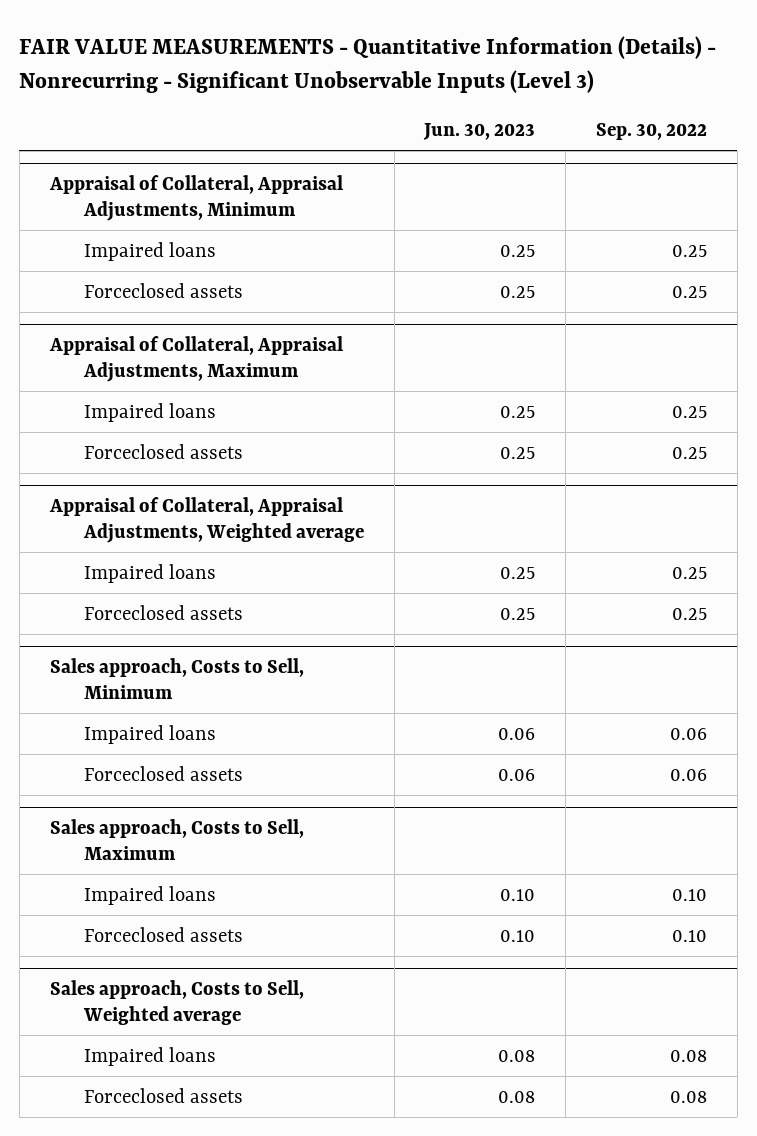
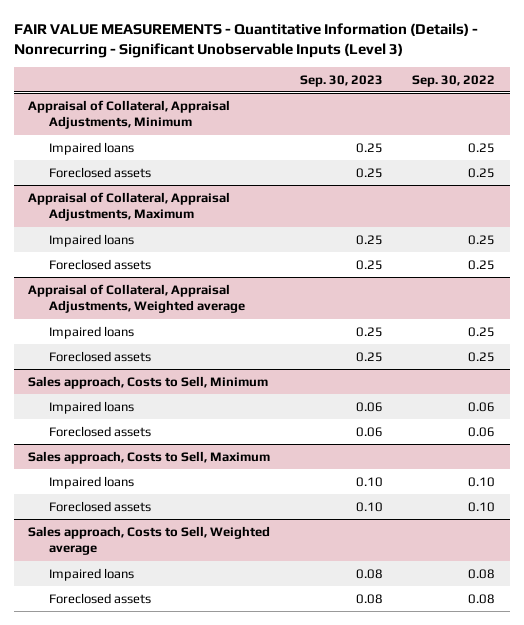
[423,123,536,141] Jun. 30, 2023 -> none
none -> [299,74,383,87] Sep. 30, 2023
[83,282,243,298] Forceclosed assets -> [48,166,151,178] Foreclosed assets
[83,443,243,459] Forceclosed assets -> [48,258,151,270] Foreclosed assets
[83,604,243,620] Forceclosed assets -> [48,350,151,362] Foreclosed assets
[83,765,243,781] Forceclosed assets -> [48,425,151,437] Foreclosed assets
[83,926,243,942] Forceclosed assets -> [48,500,151,512] Foreclosed assets
[83,1087,243,1103] Forceclosed assets -> [48,592,151,604] Foreclosed assets

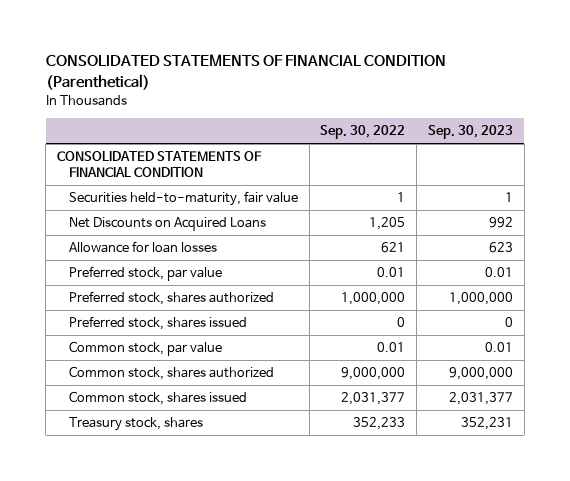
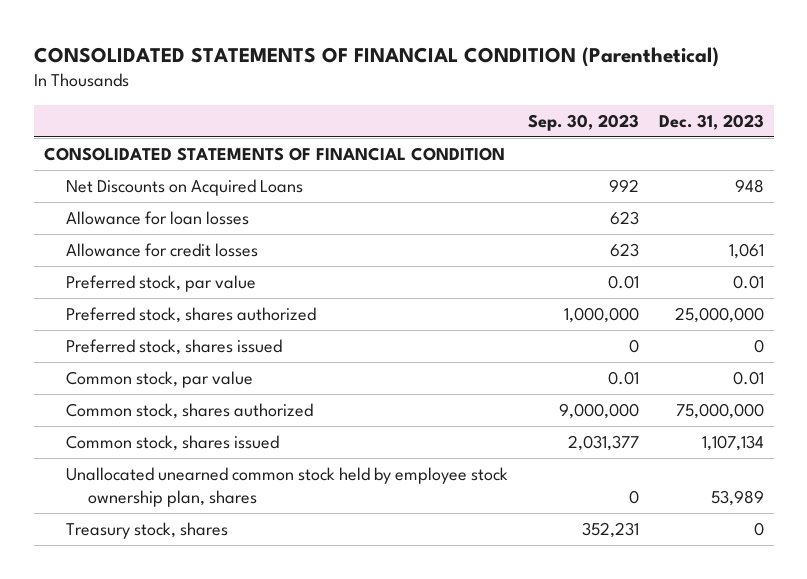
[320,125,406,140] Sep. 30, 2022 -> none
none -> [658,113,764,130] Dec. 31, 2023
[68,191,298,207] Securities held-to-maturity, fair value -> none
none -> [66,243,259,258] Allowance for credit losses
none -> [66,467,509,507] Unallocated unearned common stock held by employee stock ownership plan, shares

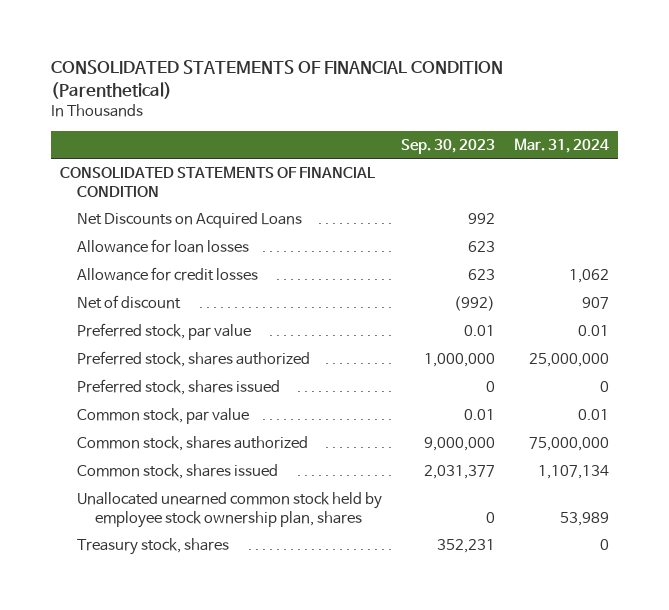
[658,113,764,130] Dec. 31, 2023 -> none
none -> [513,137,609,153] Mar. 31, 2024
none -> [77,295,182,310] Net of discount

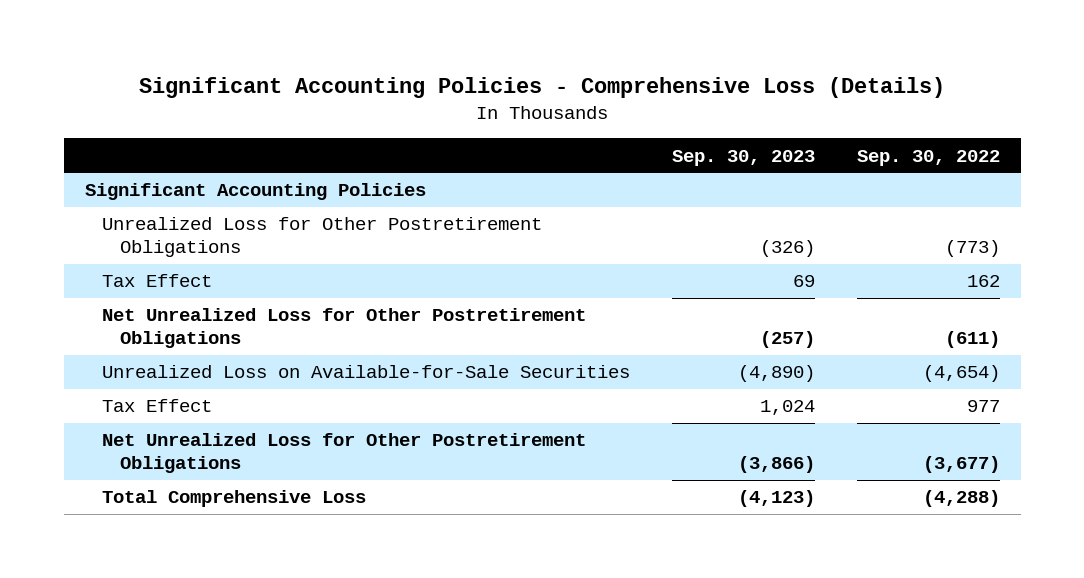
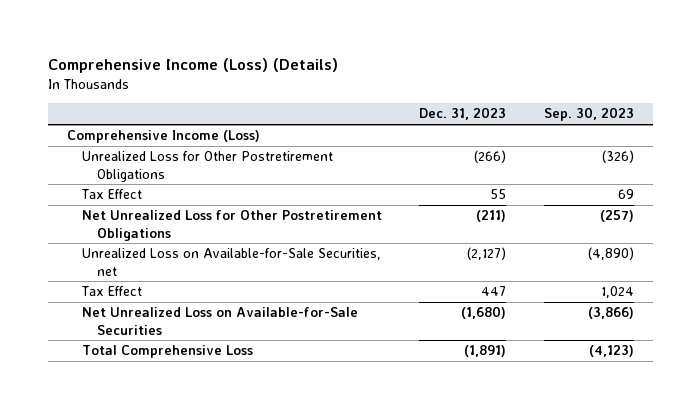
[139,77,946,99] Significant Accounting Policies - Comprehensive Loss (Details) -> [47,57,338,73] Comprehensive Income (Loss) (Details)
[856,149,1000,166] Sep. 30, 2022 -> none
none -> [419,107,507,121] Dec. 31, 2023
[84,183,426,201] Significant Accounting Policies -> none
none -> [66,130,260,144] Comprehensive Income (Loss)
[102,365,631,379] Unrealized Loss on Available-for-Sale Securities -> [81,248,381,276] Unrealized Loss on Available-for-Sale Securities, net
[102,433,587,474] Net Unrealized Loss for Other Postretirement Obligations -> [81,307,358,335] Net Unrealized Loss on Available-for-Sale Securities

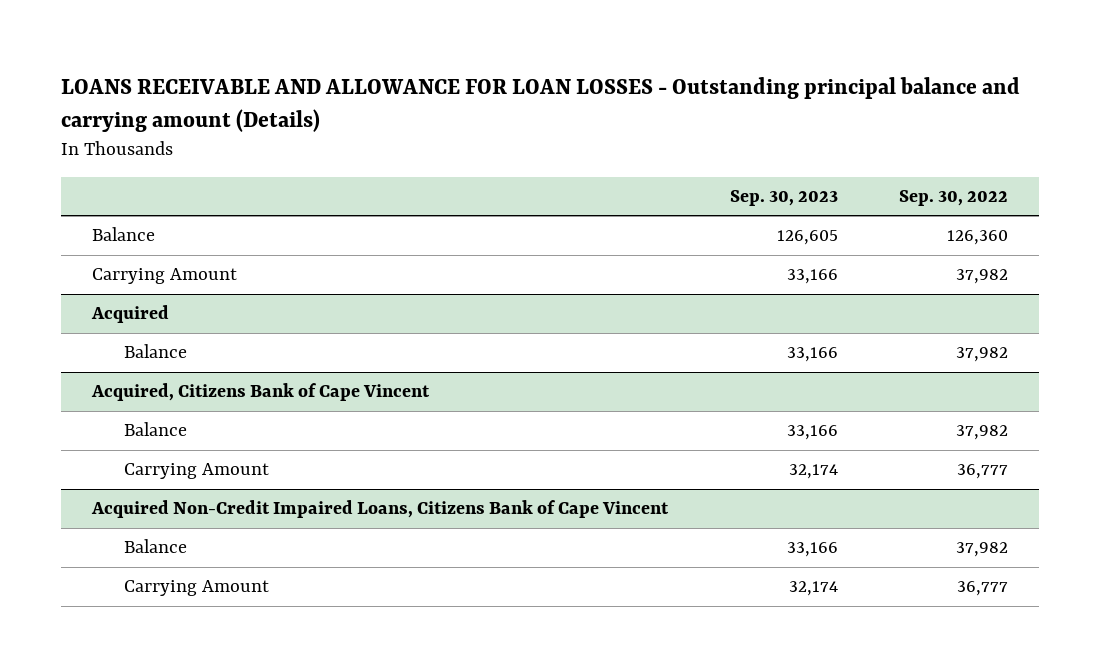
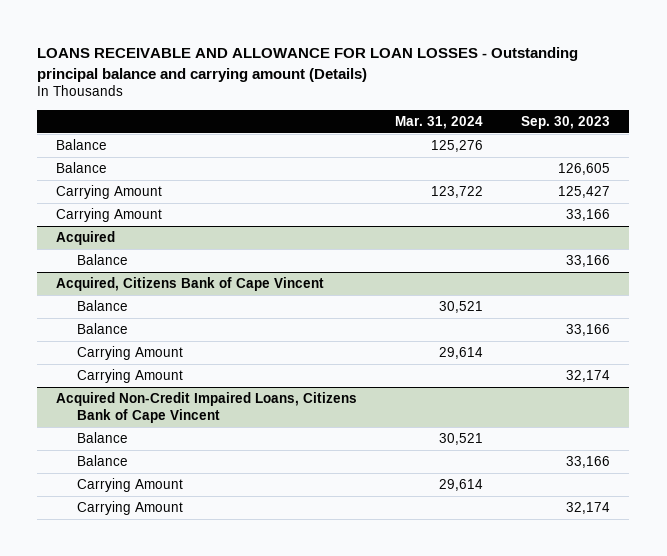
[899,189,1009,206] Sep. 30, 2022 -> none
none -> [395,115,484,129] Mar. 31, 2024
none -> [56,139,108,151] Balance
none -> [56,185,163,200] Carrying Amount
none -> [77,300,129,312] Balance
none -> [77,346,184,361] Carrying Amount
none -> [77,432,129,444] Balance
none -> [77,478,184,493] Carrying Amount

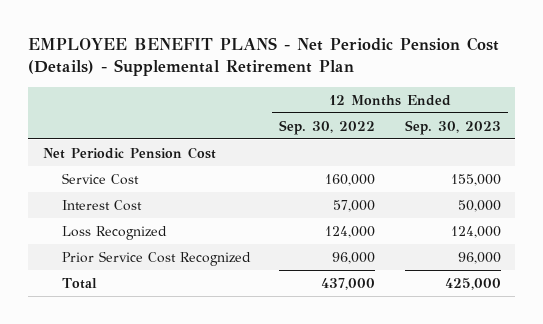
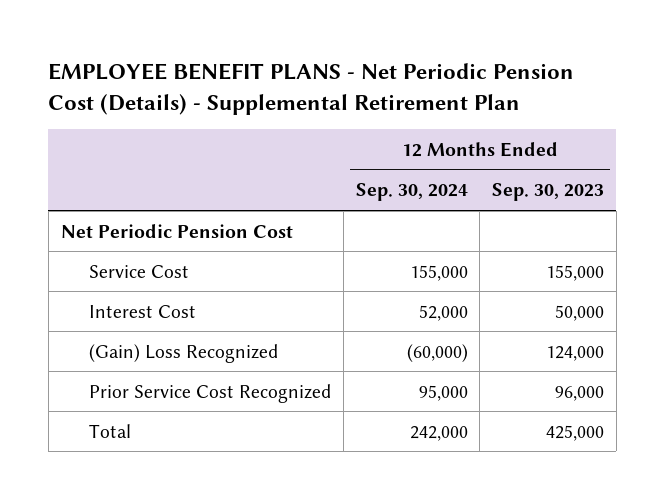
[279,119,376,135] Sep. 30, 2022 -> none
none -> [355,183,468,202] Sep. 30, 2024
[61,225,167,240] Loss Recognized -> [89,343,279,363] (Gain) Loss Recognized

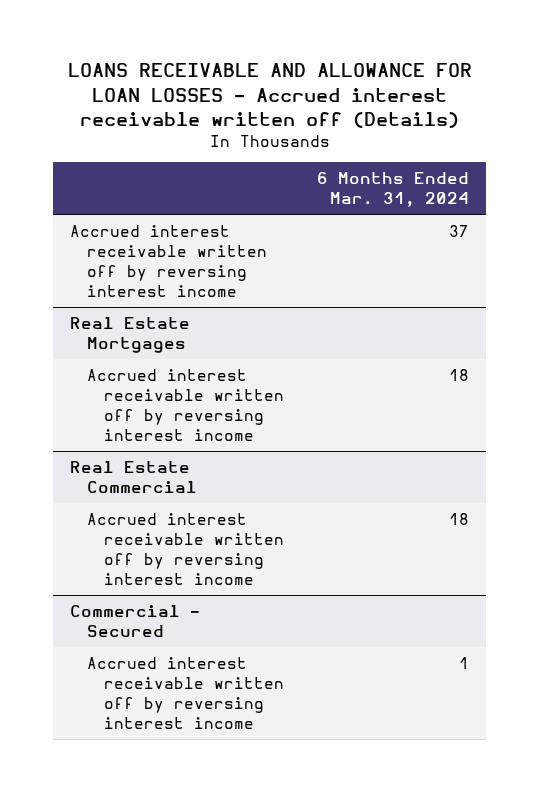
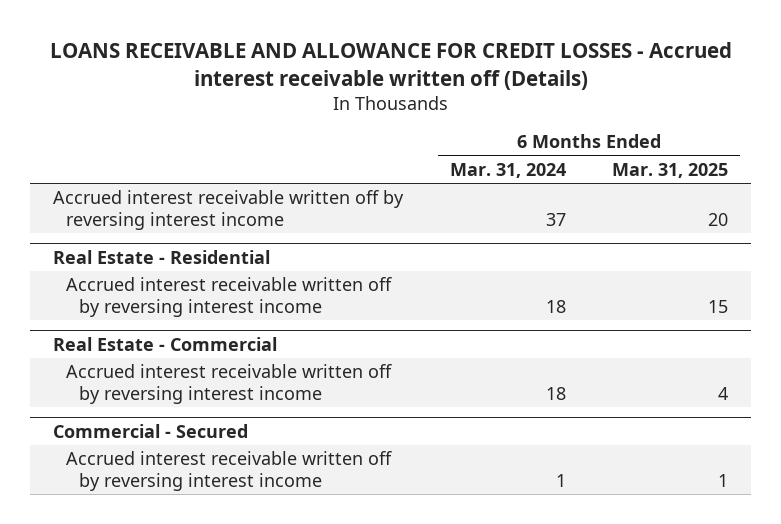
[67,63,472,128] LOANS RECEIVABLE AND ALLOWANCE FOR LOAN LOSSES - Accrued interest receivable written off (Details) -> [49,41,732,90] LOANS RECEIVABLE AND ALLOWANCE FOR CREDIT LOSSES - Accrued interest receivable written off (Details)
none -> [612,162,729,178] Mar. 31, 2025
[69,316,190,353] Real Estate Mortgages -> [53,250,271,265] Real Estate - Residential
[69,460,197,493] Real Estate Commercial -> [53,337,278,352] Real Estate - Commercial

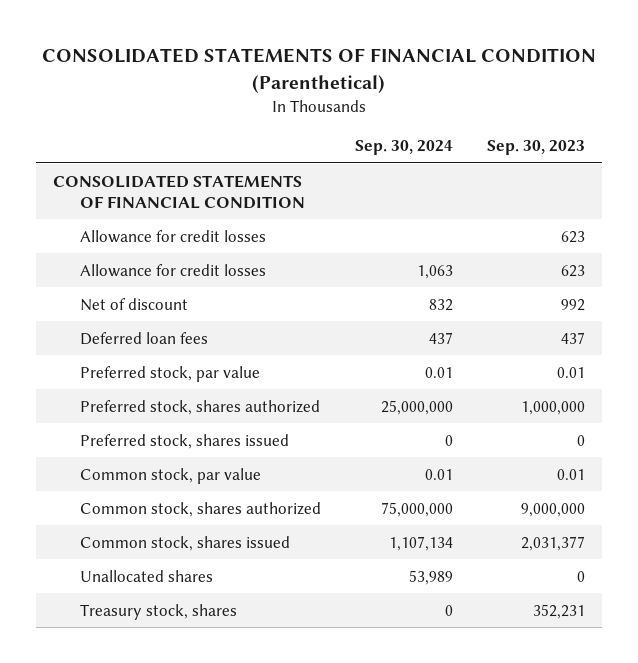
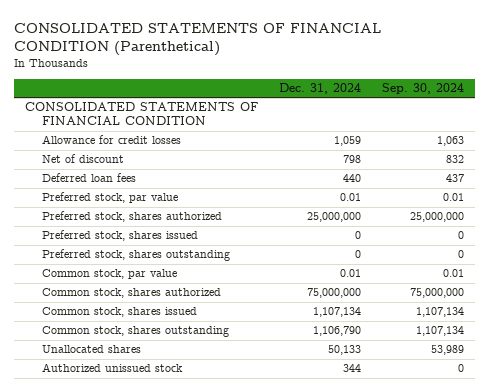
[487,140,586,156] Sep. 30, 2023 -> none
none -> [279,83,362,95] Dec. 31, 2024
[79,229,266,243] Allowance for credit losses -> none
none -> [41,249,230,262] Preferred stock, shares outstanding
none -> [41,326,229,338] Common stock, shares outstanding
[79,603,237,620] Treasury stock, shares -> [41,363,183,373] Authorized unissued stock

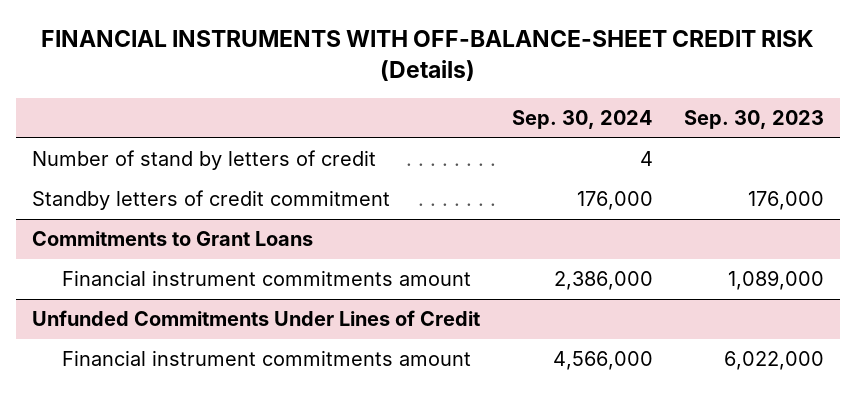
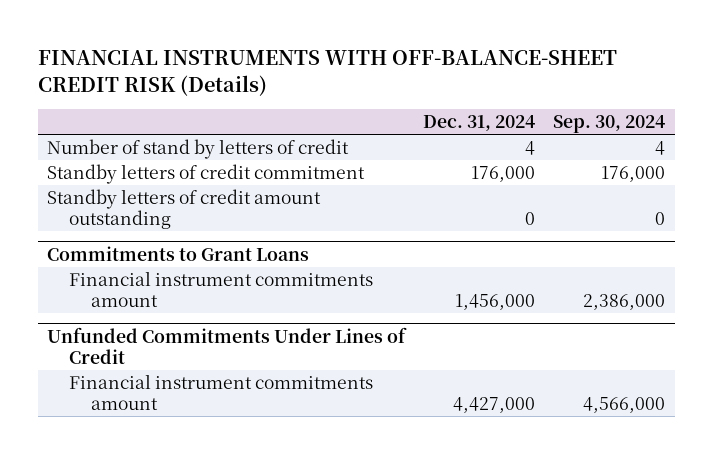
[684,110,825,130] Sep. 30, 2023 -> none
none -> [423,114,536,131] Dec. 31, 2024
none -> [46,189,321,230] Standby letters of credit amount outstanding

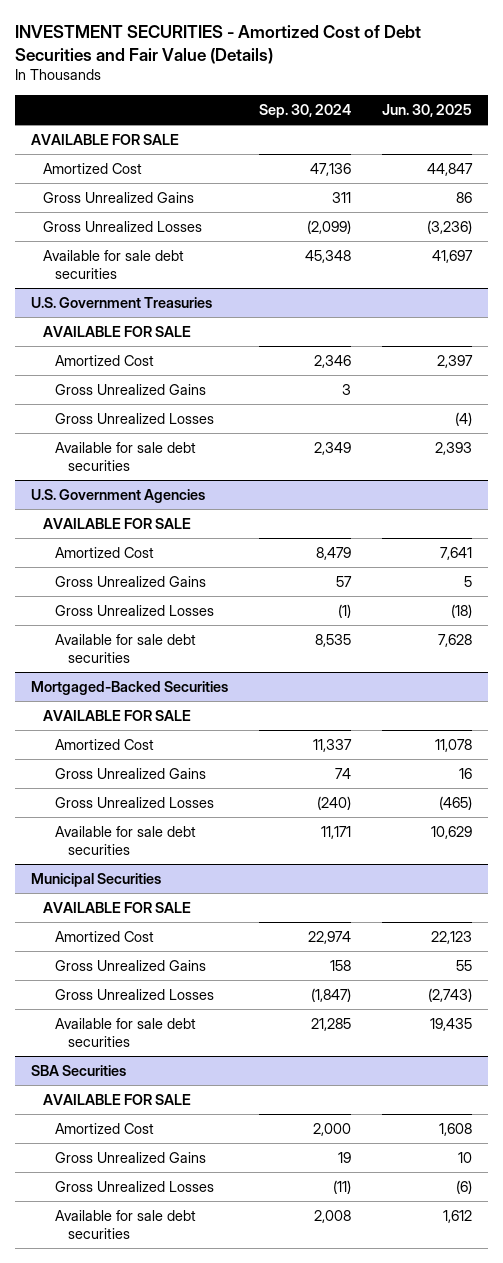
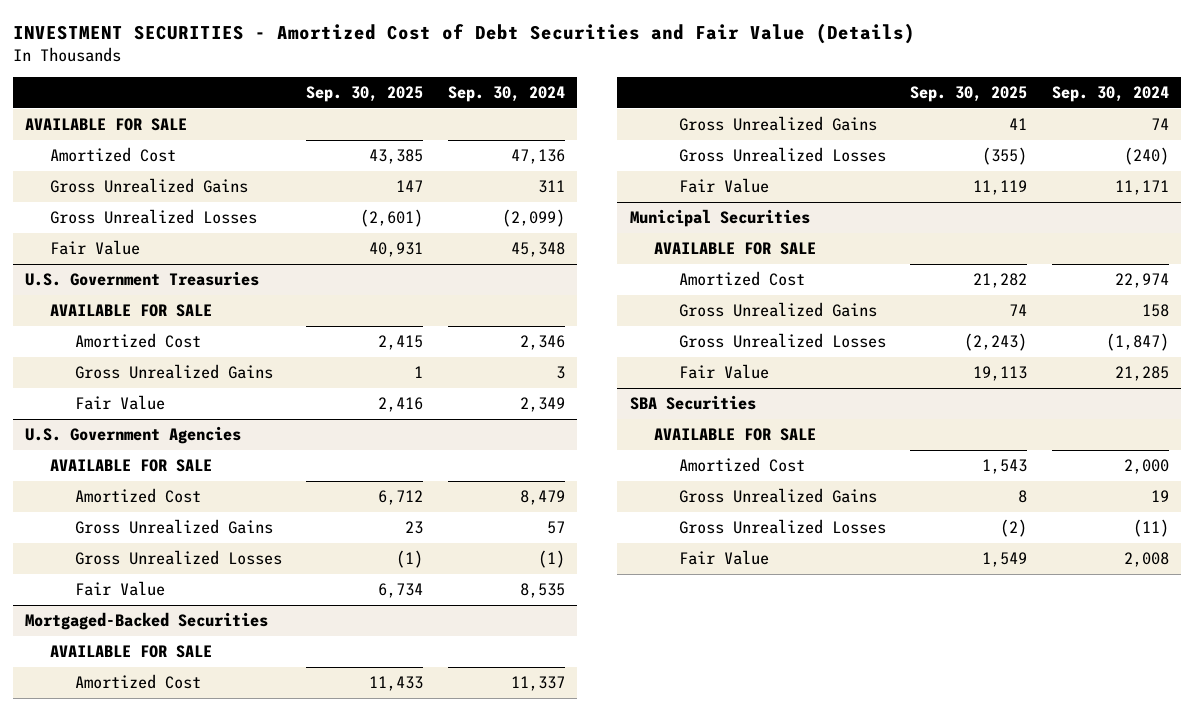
[382,104,473,118] Jun. 30, 2025 -> none
none -> [306,85,424,102] Sep. 30, 2025
[43,249,185,279] Available for sale debt securities -> [50,240,141,256] Fair Value
[55,412,215,424] Gross Unrealized Losses -> none
[55,441,197,471] Available for sale debt securities -> [74,395,165,411] Fair Value
[55,633,197,663] Available for sale debt securities -> [74,581,165,597] Fair Value
[55,825,197,855] Available for sale debt securities -> [678,178,769,194] Fair Value
[55,1017,197,1047] Available for sale debt securities -> [678,364,769,380] Fair Value
[55,1209,197,1239] Available for sale debt securities -> [678,550,769,566] Fair Value

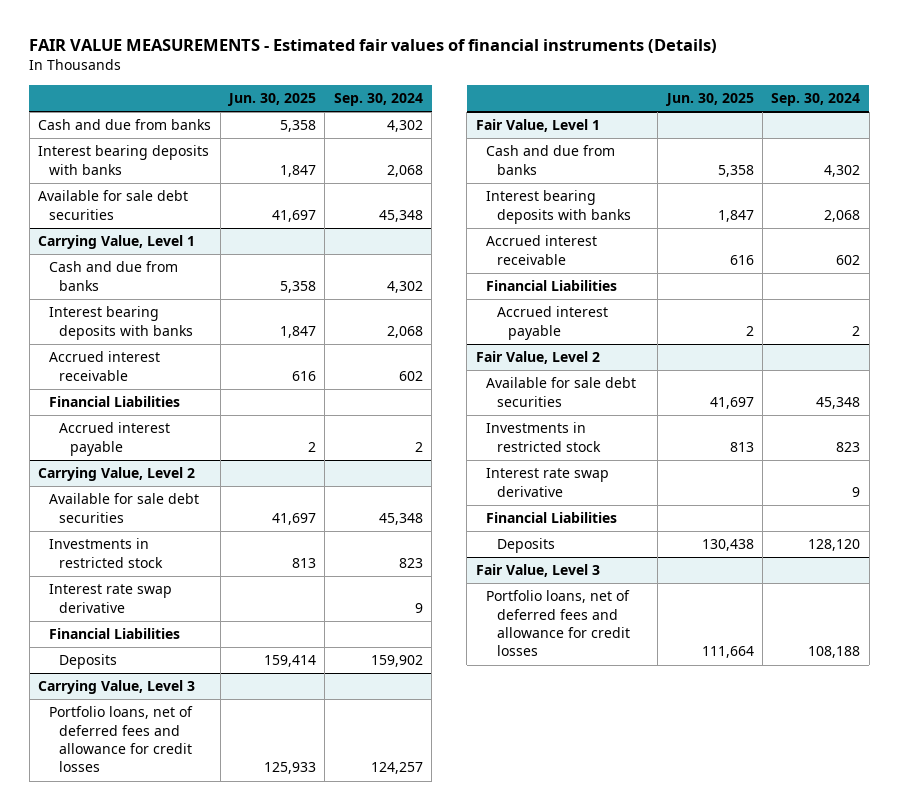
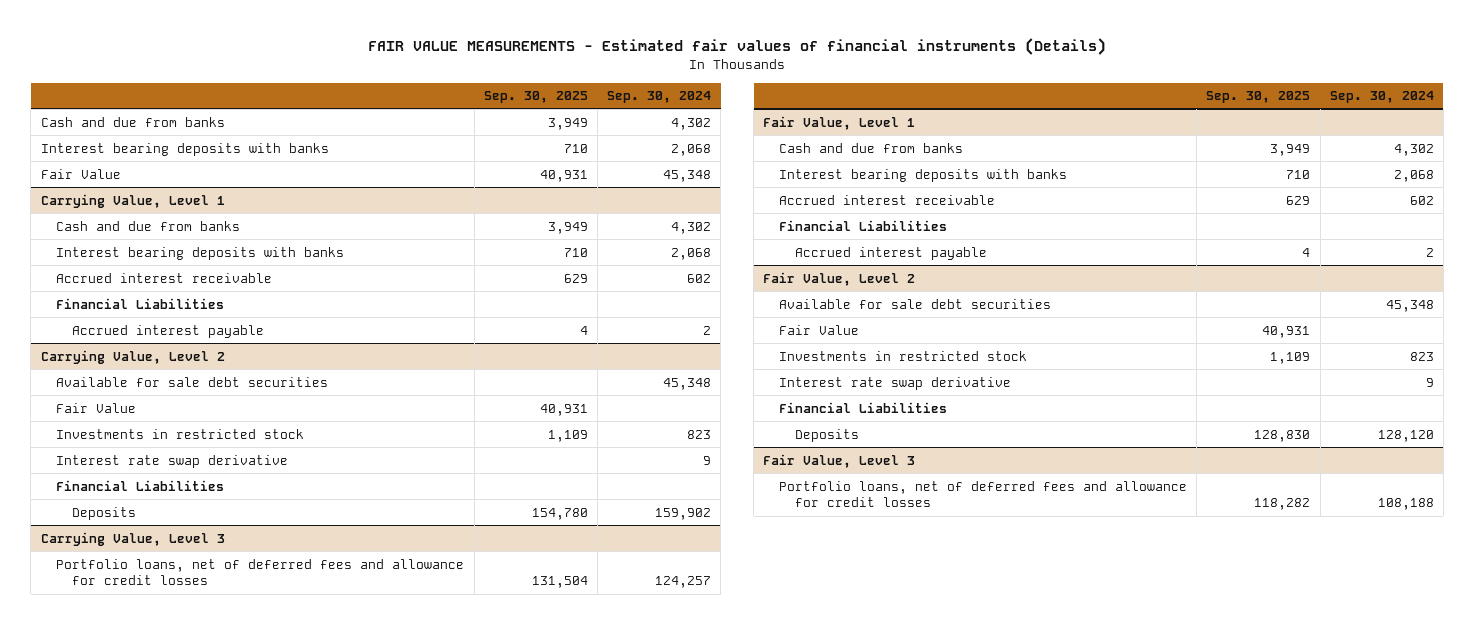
[226,92,316,106] Jun. 30, 2025 -> none
none -> [483,91,588,104] Sep. 30, 2025
[38,190,189,220] Available for sale debt securities -> [40,168,121,179] Fair Value
none -> [56,402,137,413] Fair Value
none -> [779,324,860,335] Fair Value

